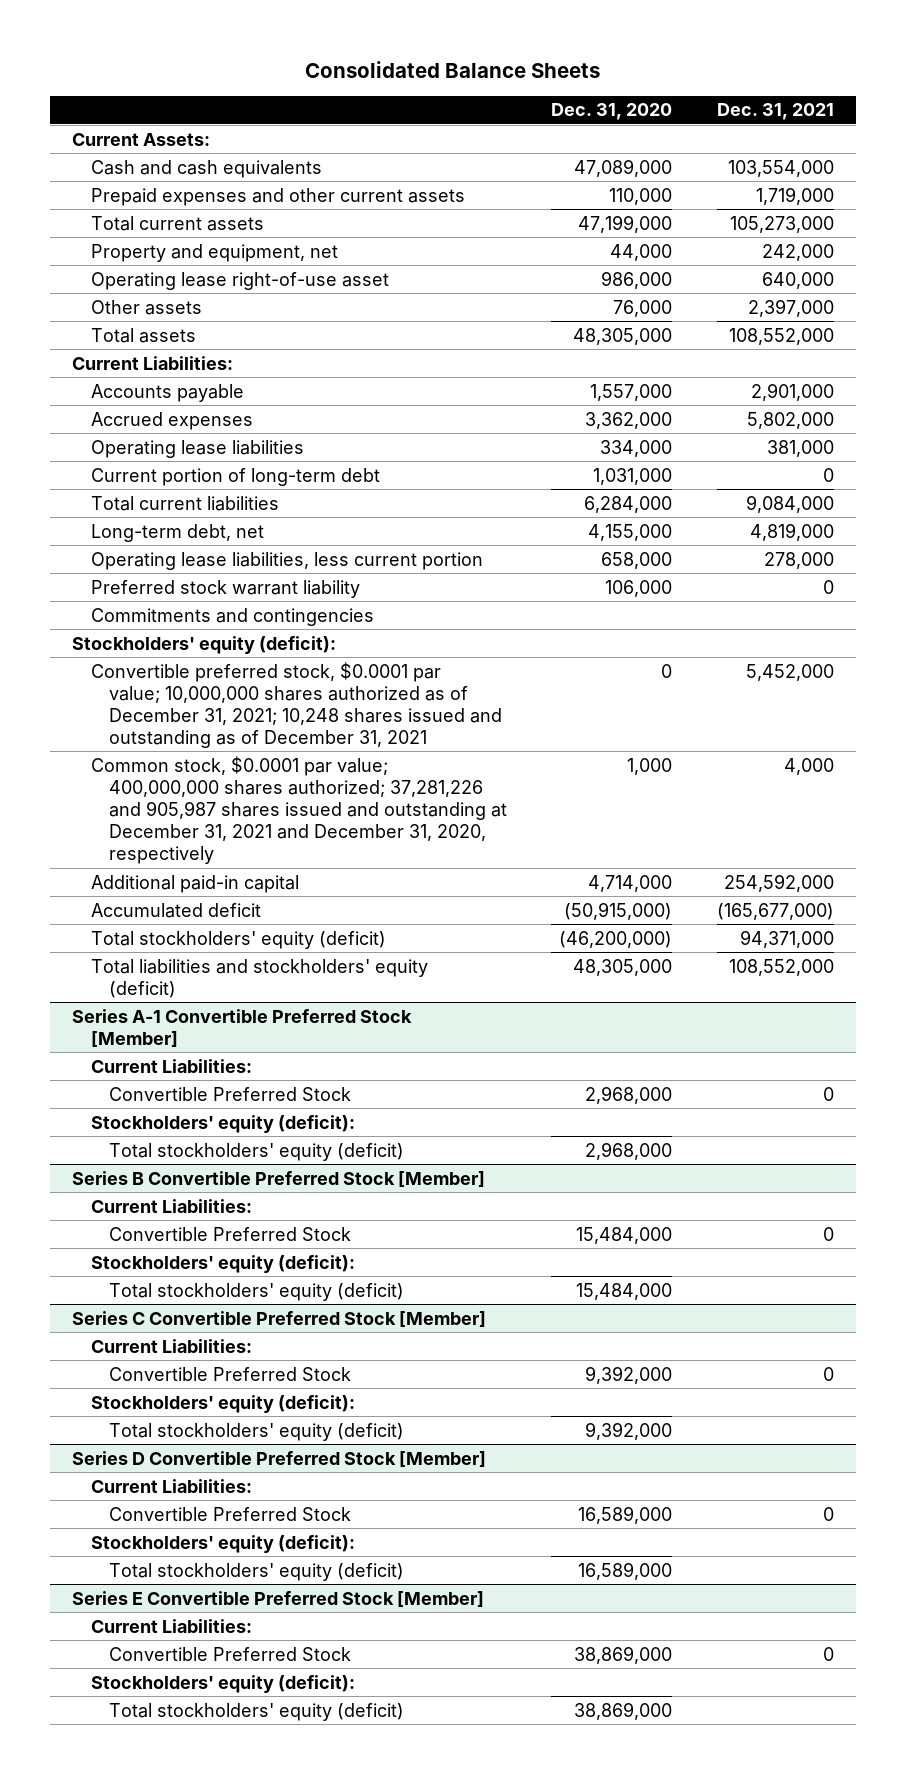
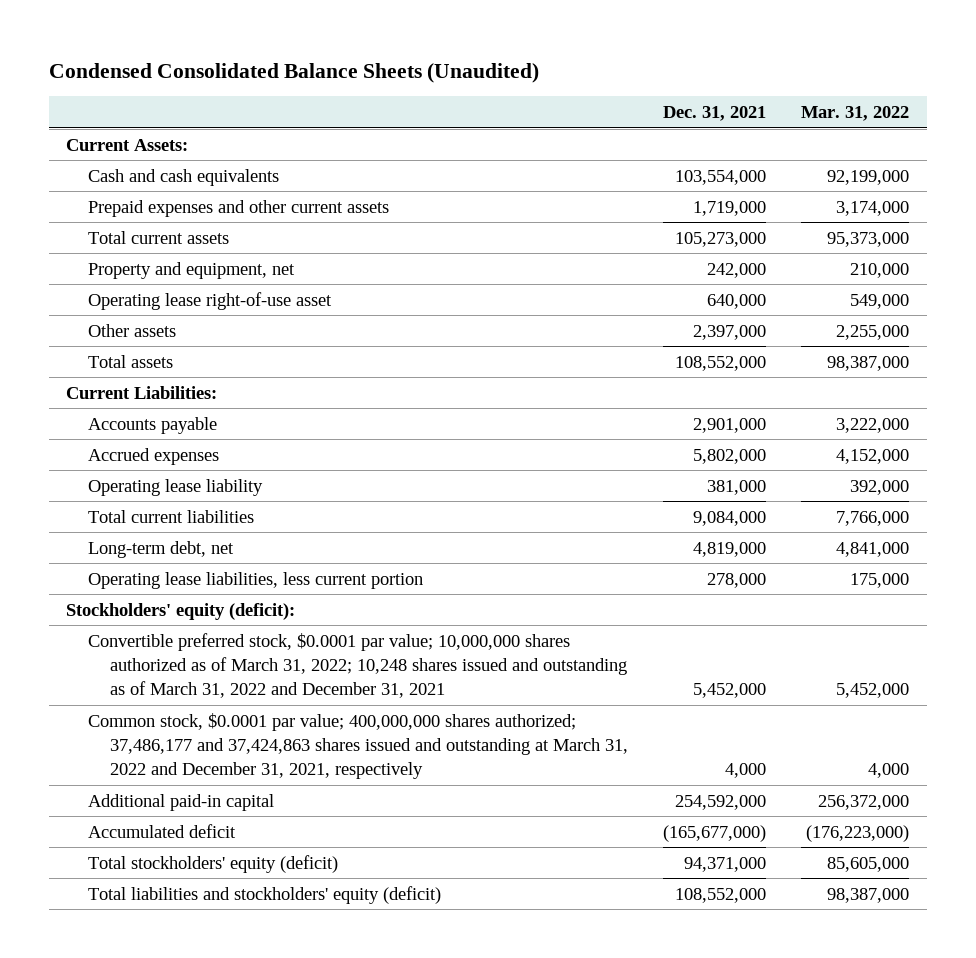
[304,60,600,78] Consolidated Balance Sheets -> [48,62,539,83] Condensed Consolidated Balance Sheets (Unaudited)
[551,103,673,121] Dec. 31, 2020 -> none
none -> [801,106,910,122] Mar. 31, 2022
[90,467,380,486] Current portion of long-term debt -> none
[90,439,304,458] Operating lease liabilities -> [88,478,264,496] Operating lease liability
[90,579,360,598] Preferred stock warrant liability -> none
[90,607,374,626] Commitments and contingencies -> none
[90,661,503,748] Convertible preferred stock, $0.0001 par value; 10,000,000 shares authorized as of December 31, 2021; 10,248 shares issued and outstanding as of December 31, 2021 -> [88,632,627,699] Convertible preferred stock, $0.0001 par value; 10,000,000 shares authorized as of March 31, 2022; 10,248 shares issued and outstanding as of March 31, 2022 and December 31, 2021
[90,755,508,864] Common stock, $0.0001 par value; 400,000,000 shares authorized; 37,281,226 and 905,987 shares issued and outstanding at December 31, 2021 and December 31, 2020, respectively -> [88,712,628,780] Common stock, $0.0001 par value; 400,000,000 shares authorized; 37,486,177 and 37,424,863 shares issued and outstanding at March 31, 2022 and December 31, 2021, respectively
[72,1008,413,1048] Series A-1 Convertible Preferred Stock [Member] -> none
[90,1058,252,1073] Current Liabilities: -> none
[109,1086,352,1101] Convertible Preferred Stock -> none
[90,1114,355,1133] Stockholders' equity (deficit): -> none
[109,1142,405,1161] Total stockholders' equity (deficit) -> none
[72,1170,486,1188] Series B Convertible Preferred Stock [Member] -> none
[90,1198,252,1213] Current Liabilities: -> none
[109,1226,352,1241] Convertible Preferred Stock -> none
[90,1254,355,1273] Stockholders' equity (deficit): -> none
[109,1282,405,1301] Total stockholders' equity (deficit) -> none
[72,1310,487,1328] Series C Convertible Preferred Stock [Member] -> none
[90,1338,252,1353] Current Liabilities: -> none
[109,1366,352,1381] Convertible Preferred Stock -> none
[90,1394,355,1413] Stockholders' equity (deficit): -> none
[109,1422,405,1441] Total stockholders' equity (deficit) -> none
[72,1450,487,1468] Series D Convertible Preferred Stock [Member] -> none
[90,1478,252,1493] Current Liabilities: -> none
[109,1506,352,1521] Convertible Preferred Stock -> none
[90,1534,355,1553] Stockholders' equity (deficit): -> none
[109,1562,405,1581] Total stockholders' equity (deficit) -> none
[72,1590,485,1608] Series E Convertible Preferred Stock [Member] -> none
[90,1618,252,1633] Current Liabilities: -> none
[109,1646,352,1661] Convertible Preferred Stock -> none
[90,1674,355,1693] Stockholders' equity (deficit): -> none
[109,1702,405,1721] Total stockholders' equity (deficit) -> none

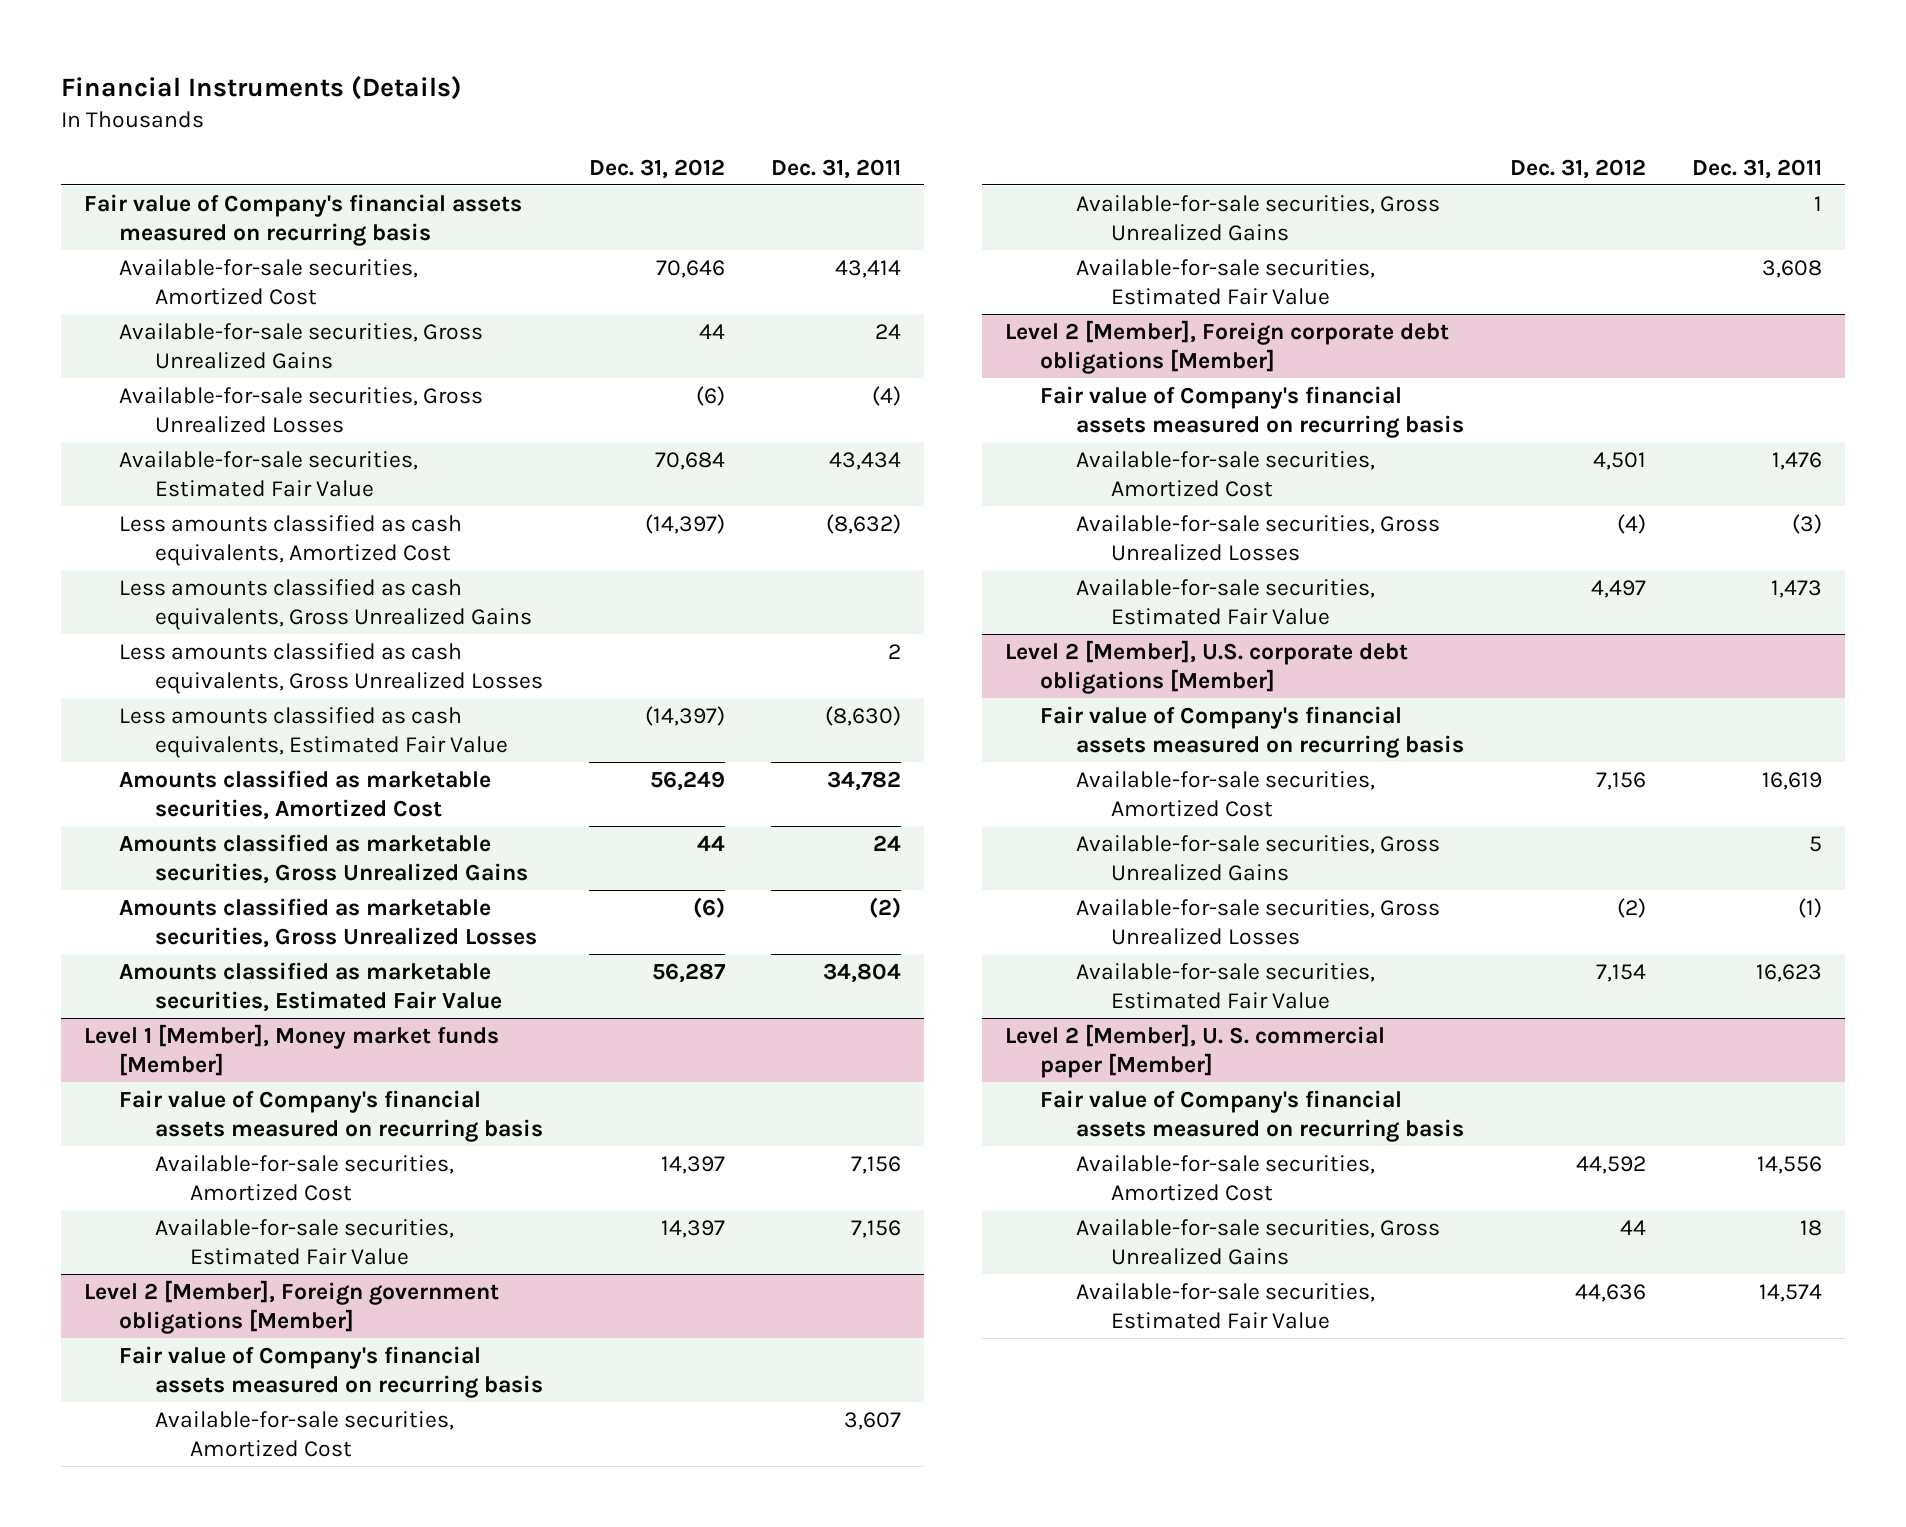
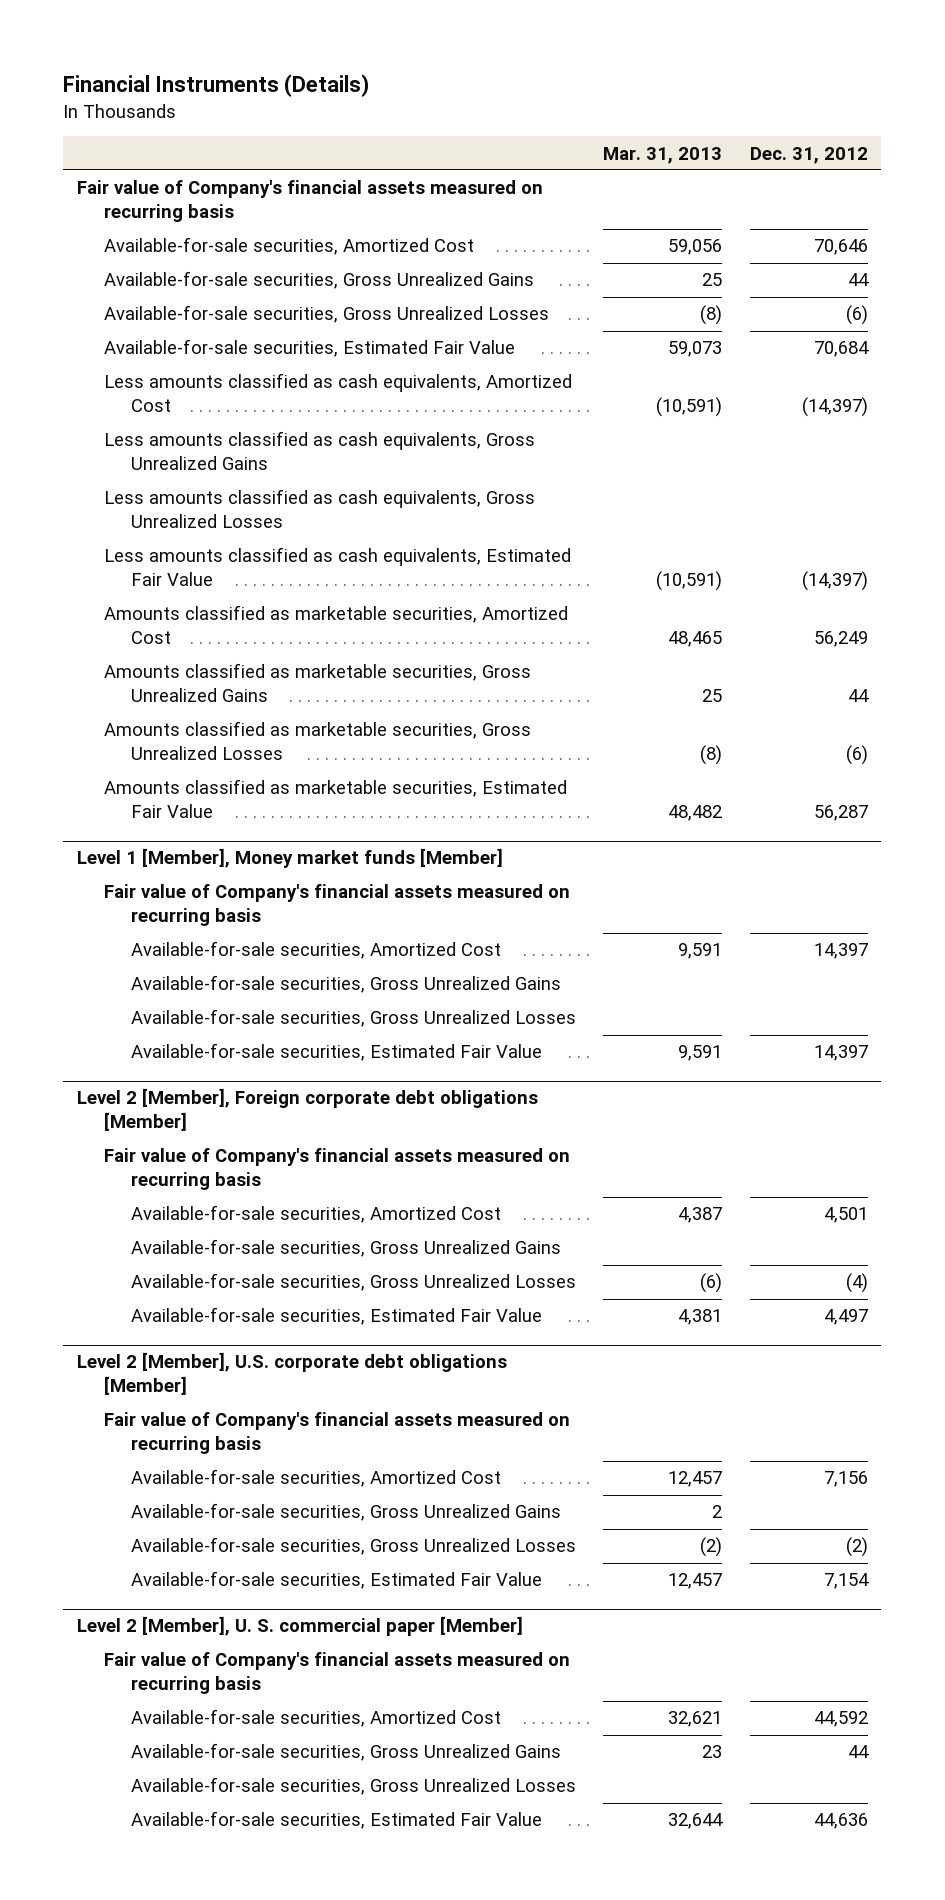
[771,158,902,179] Dec. 31, 2011 -> none
none -> [603,146,723,164] Mar. 31, 2013
[83,1279,499,1334] Level 2 [Member], Foreign government obligations [Member] -> none
[119,1345,543,1398] Fair value of Company's financial assets measured on recurring basis -> none
[154,1410,454,1457] Available-for-sale securities, Amortized Cost -> none
[1075,258,1375,305] Available-for-sale securities, Estimated Fair Value -> none
none -> [131,1009,577,1028] Available-for-sale securities, Gross Unrealized Losses
[154,1218,454,1265] Available-for-sale securities, Estimated Fair Value -> [131,1043,543,1062] Available-for-sale securities, Estimated Fair Value
none -> [131,1239,562,1258] Available-for-sale securities, Gross Unrealized Gains
none -> [131,1777,577,1796] Available-for-sale securities, Gross Unrealized Losses

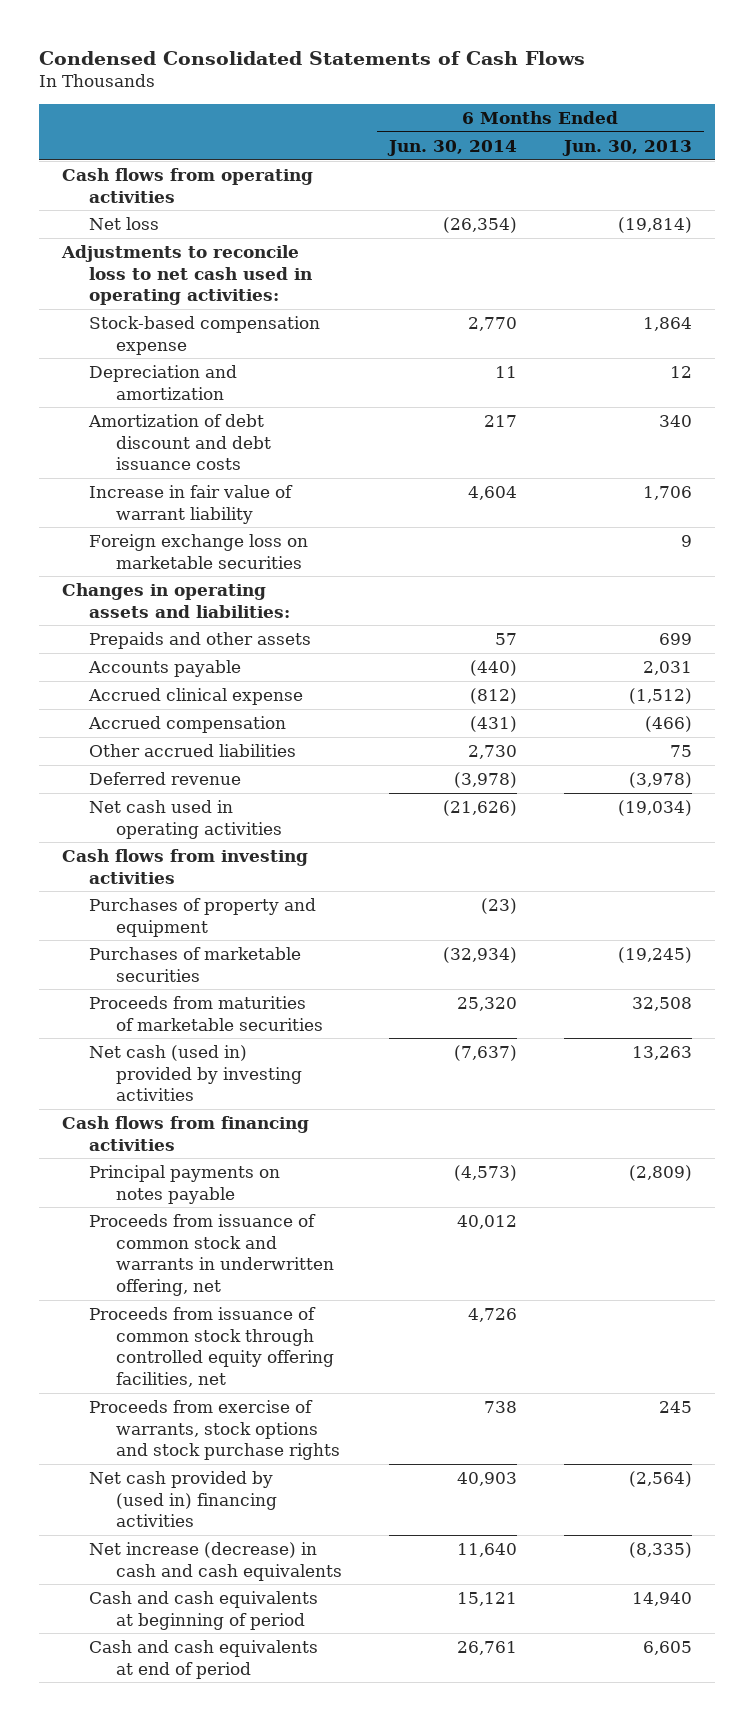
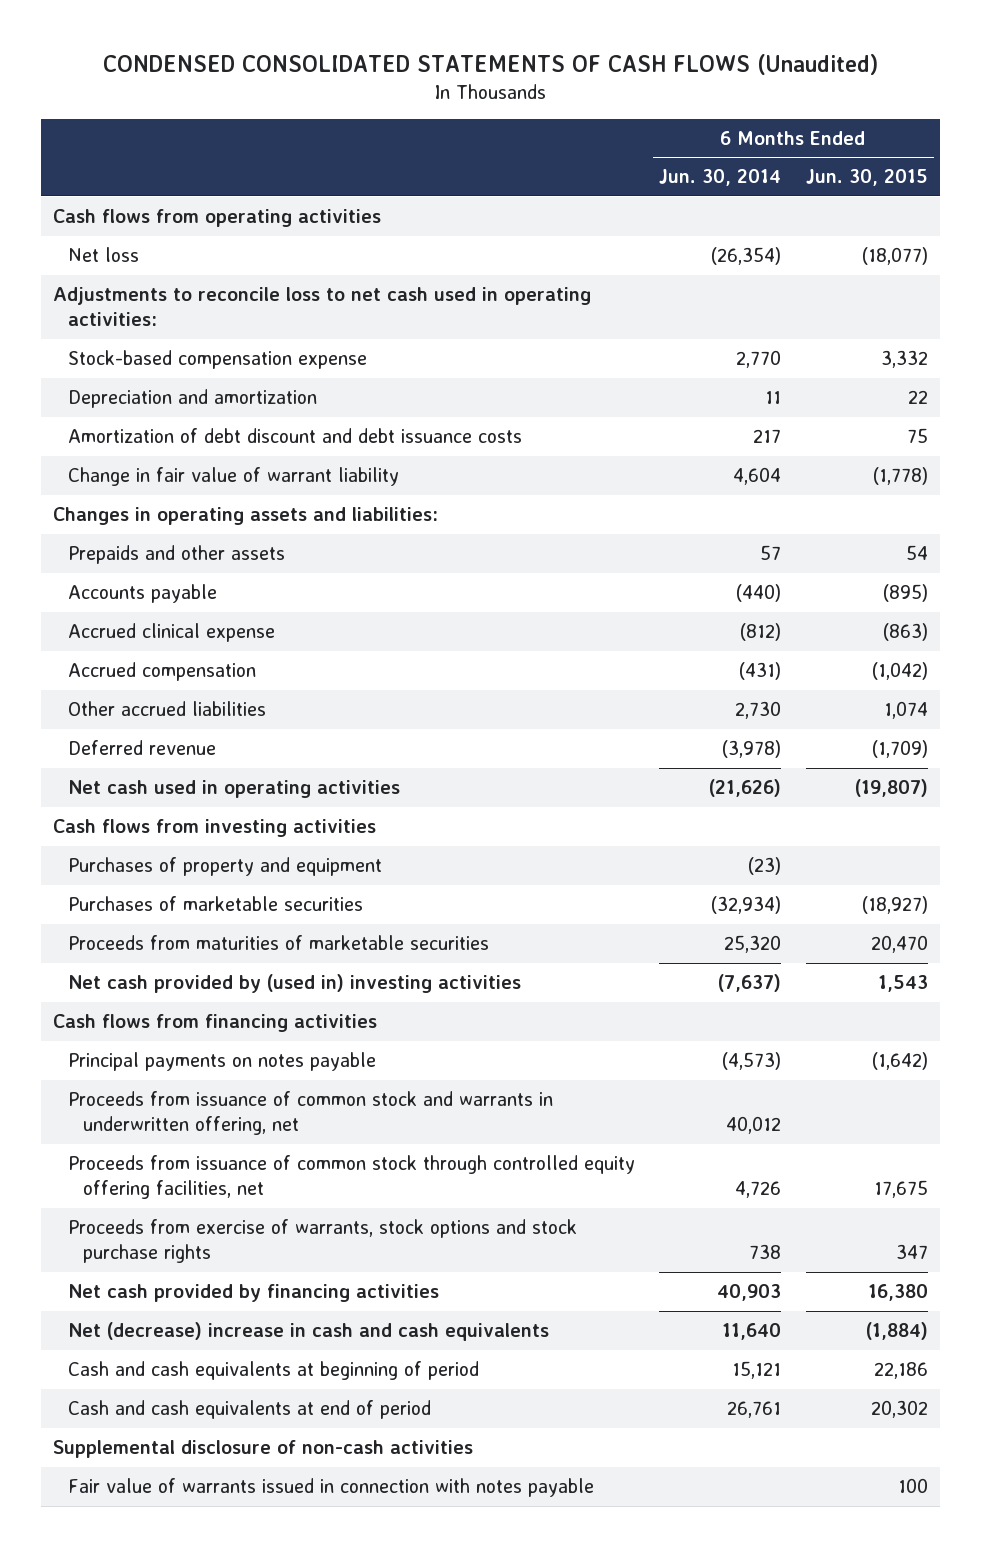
[38,50,585,65] Condensed Consolidated Statements of Cash Flows -> [103,53,879,75] CONDENSED CONSOLIDATED STATEMENTS OF CASH FLOWS (Unaudited)
[561,139,692,156] Jun. 30, 2013 -> none
none -> [805,169,928,187] Jun. 30, 2015
[88,534,308,569] Foreign exchange loss on marketable securities -> none
[88,485,293,524] Increase in fair value of warrant liability -> [68,467,400,487] Change in fair value of warrant liability
[88,1045,302,1102] Net cash (used in) provided by investing activities -> [68,974,522,994] Net cash provided by (used in) investing activities
[88,1471,277,1528] Net cash provided by (used in) financing activities -> [68,1284,440,1303] Net cash provided by financing activities
[88,1542,342,1581] Net increase (decrease) in cash and cash equivalents -> [68,1322,550,1342] Net (decrease) increase in cash and cash equivalents
none -> [52,1440,473,1459] Supplemental disclosure of non-cash activities
none -> [68,1478,595,1498] Fair value of warrants issued in connection with notes payable

